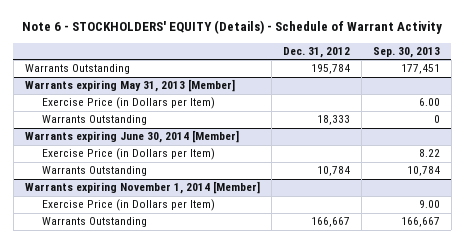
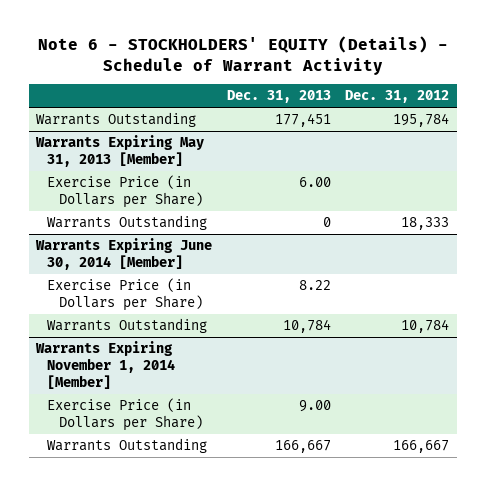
[372,47,440,59] Sep. 30, 2013 -> none
none -> [226,90,331,104] Dec. 31, 2013
[24,79,235,93] Warrants expiring May 31, 2013 [Member] -> [35,135,205,168] Warrants Expiring May 31, 2013 [Member]
[42,97,216,110] Exercise Price (in Dollars per Item) -> [47,175,203,209] Exercise Price (in Dollars per Share)
[24,130,239,144] Warrants expiring June 30, 2014 [Member] -> [35,238,213,271] Warrants Expiring June 30, 2014 [Member]
[42,148,216,161] Exercise Price (in Dollars per Item) -> [47,278,203,312] Exercise Price (in Dollars per Share)
[24,181,260,195] Warrants expiring November 1, 2014 [Member] -> [35,341,176,390] Warrants Expiring November 1, 2014 [Member]
[42,199,216,212] Exercise Price (in Dollars per Item) -> [47,398,203,432] Exercise Price (in Dollars per Share)

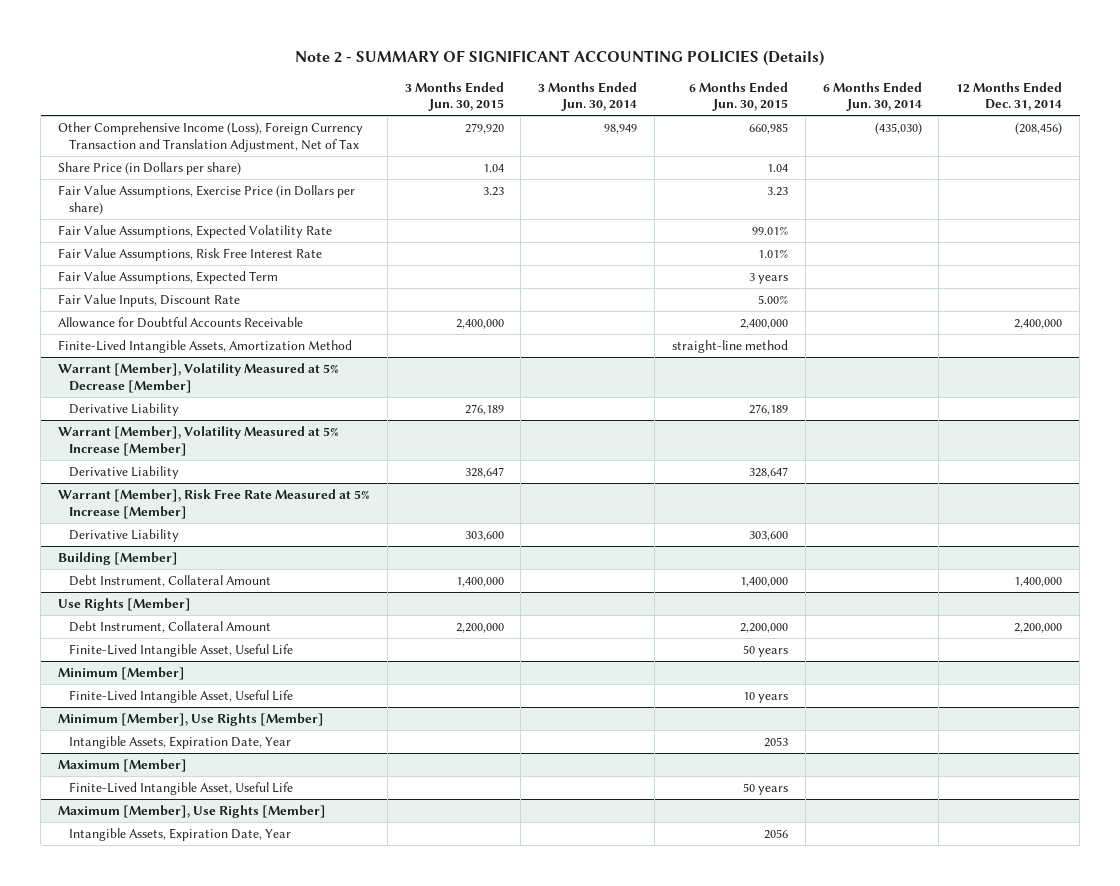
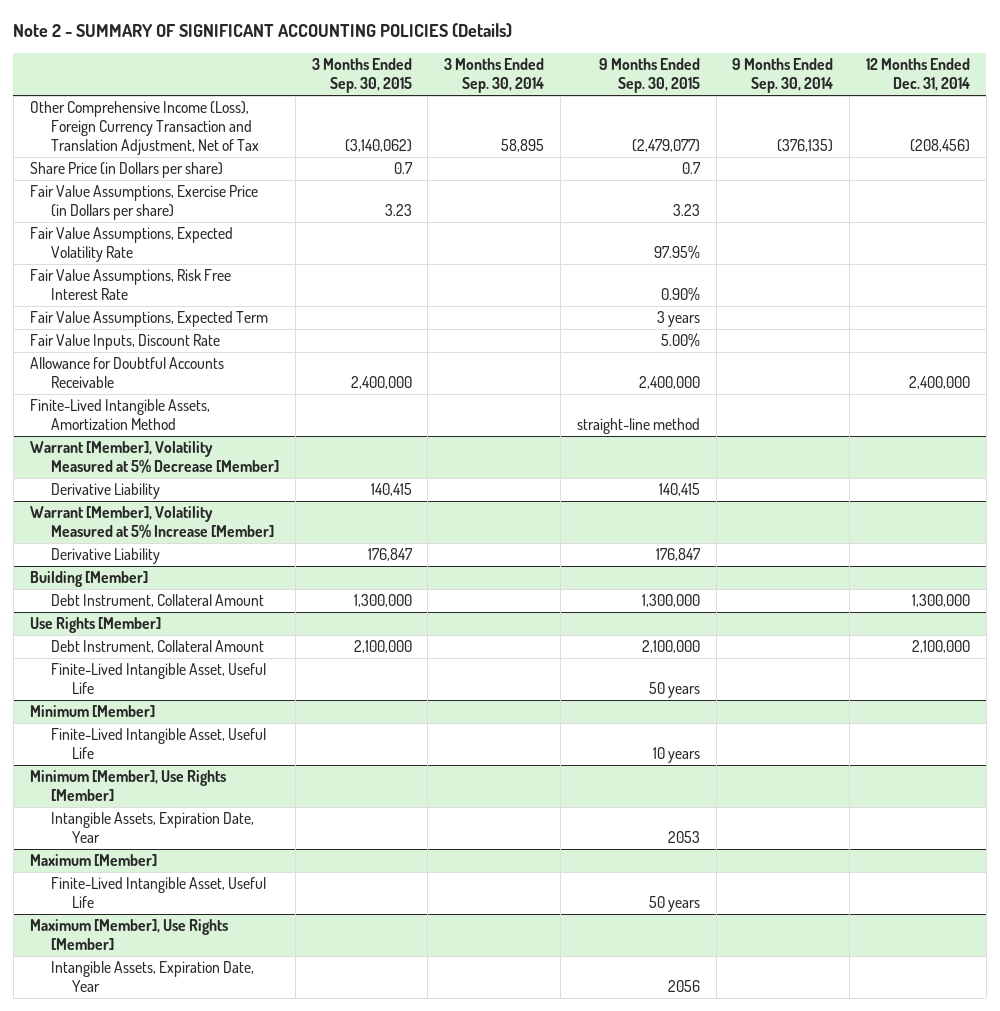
[404,81,504,112] 3 Months Ended Jun. 30, 2015 -> none
[538,81,638,112] 3 Months Ended Jun. 30, 2014 -> none
[688,81,788,112] 6 Months Ended Jun. 30, 2015 -> none
[822,81,922,112] 6 Months Ended Jun. 30, 2014 -> none
none -> [311,58,412,94] 3 Months Ended Sep. 30, 2015
none -> [444,58,545,94] 3 Months Ended Sep. 30, 2014
none -> [598,58,700,94] 9 Months Ended Sep. 30, 2015
none -> [732,58,834,94] 9 Months Ended Sep. 30, 2014
[57,489,370,519] Warrant [Member], Risk Free Rate Measured at 5% Increase [Member] -> none
[68,529,179,543] Derivative Liability -> none
[1014,577,1063,588] 1,400,000 -> [911,594,970,608] 1,300,000
[1014,623,1063,634] 2,200,000 -> [911,640,970,654] 2,100,000

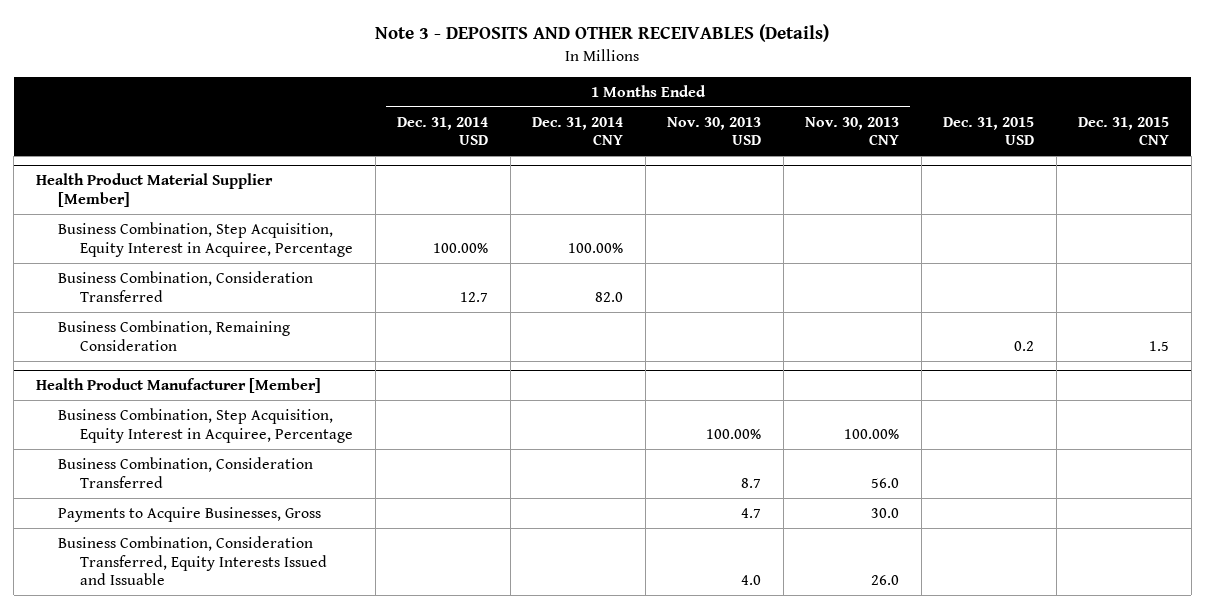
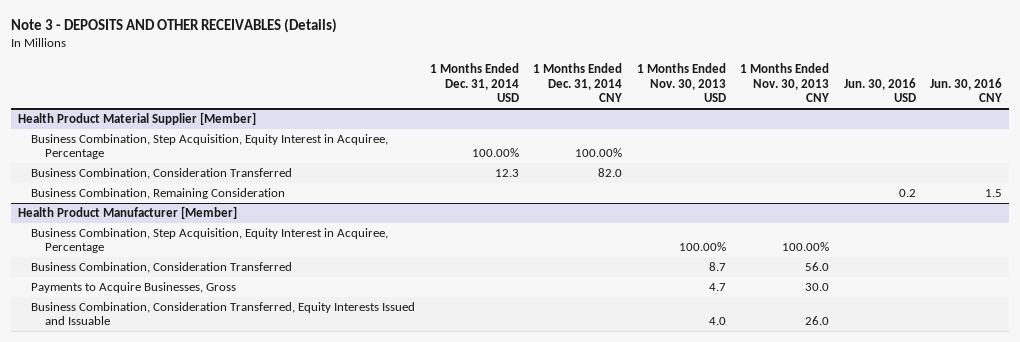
[943,116,1035,146] Dec. 31, 2015 USD -> none
[1078,116,1170,146] Dec. 31, 2015 CNY -> none
none -> [843,77,916,103] Jun. 30, 2016 USD
none -> [930,77,1003,103] Jun. 30, 2016 CNY
[460,291,489,302] 12.7 -> [494,169,519,178] 12.3

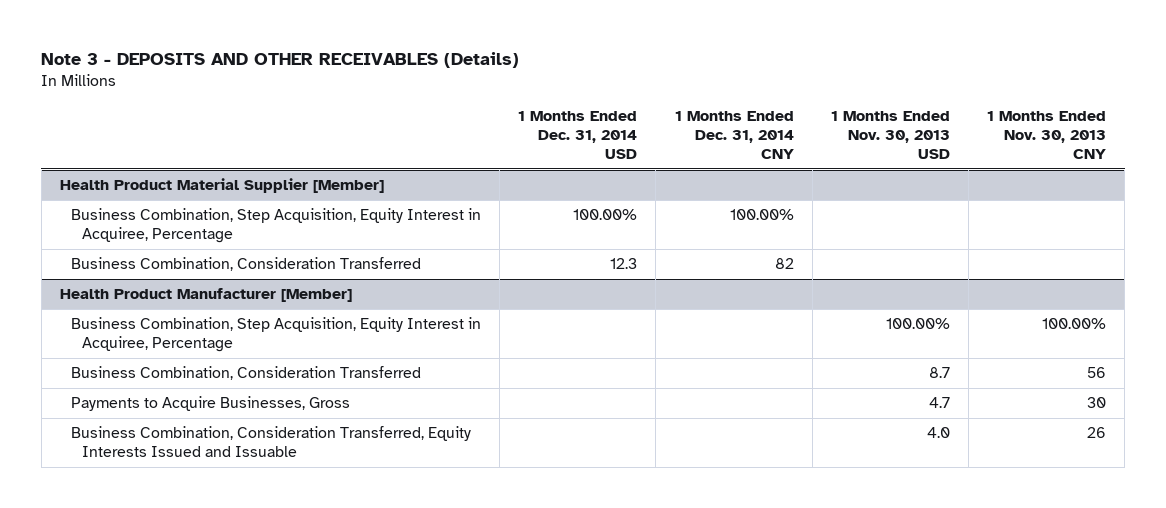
[843,77,916,103] Jun. 30, 2016 USD -> none
[930,77,1003,103] Jun. 30, 2016 CNY -> none
[31,188,286,200] Business Combination, Remaining Consideration -> none
[598,168,623,178] 82.0 -> [774,258,794,270] 82
[805,262,830,272] 56.0 -> [1087,367,1107,379] 56
[805,283,830,292] 30.0 -> [1087,397,1107,409] 30
[805,316,830,326] 26.0 -> [1087,427,1107,439] 26

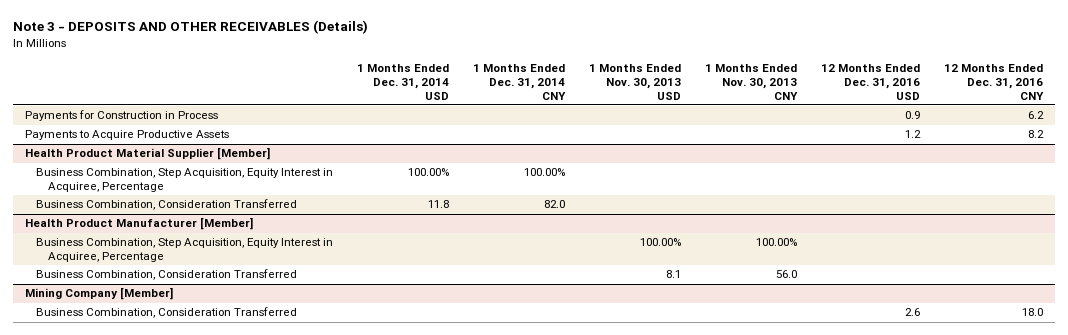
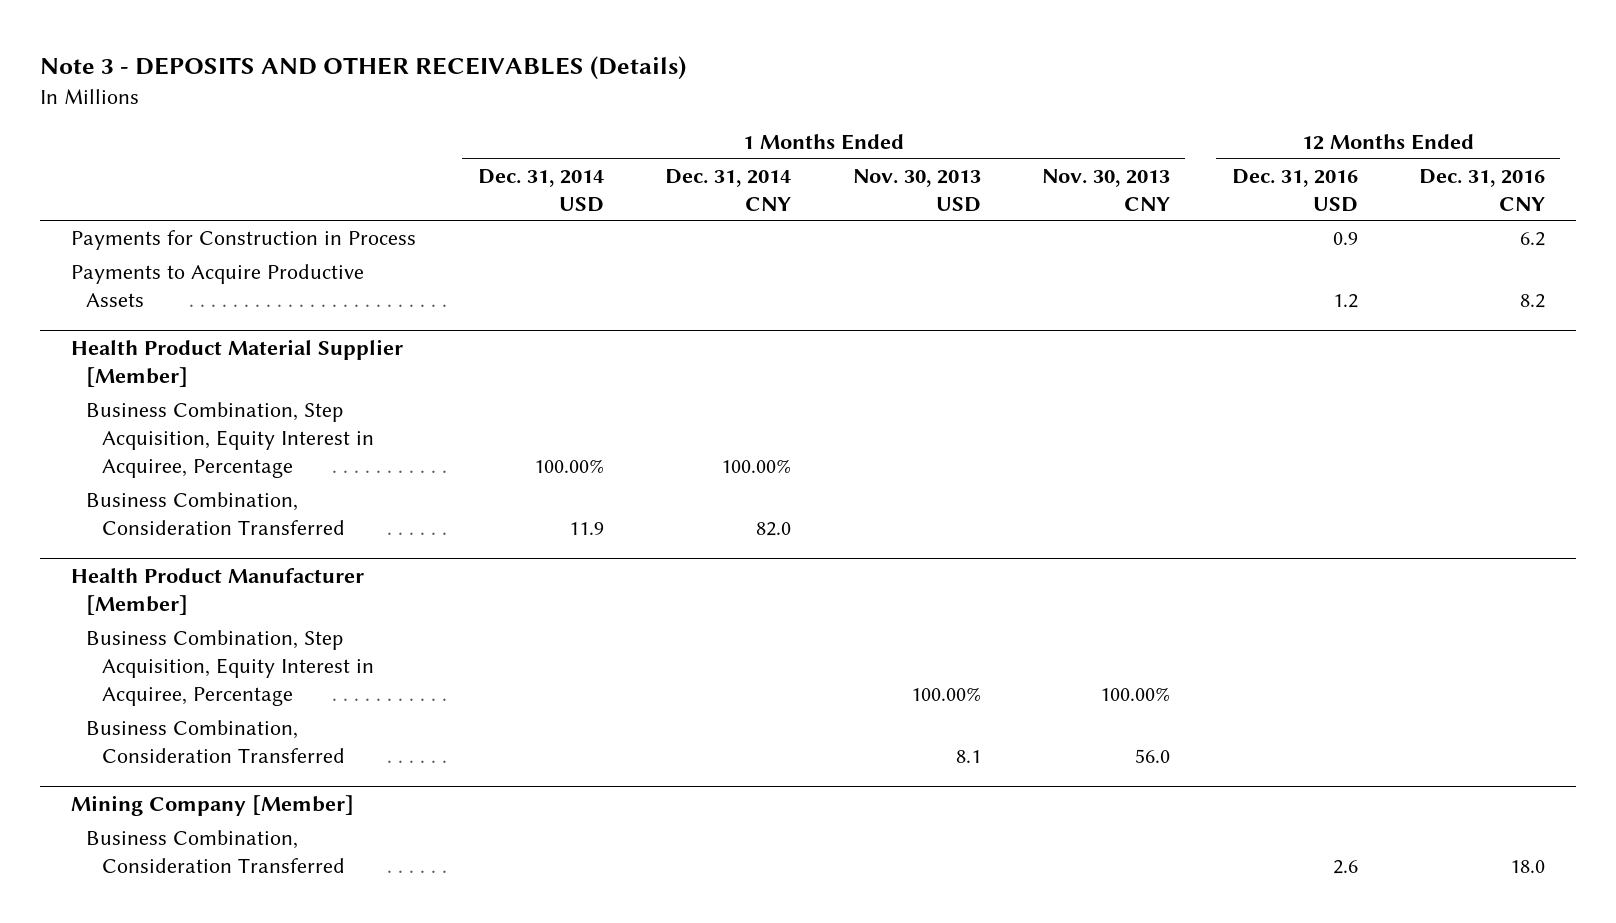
[428,200,450,209] 11.8 -> [568,521,604,535] 11.9

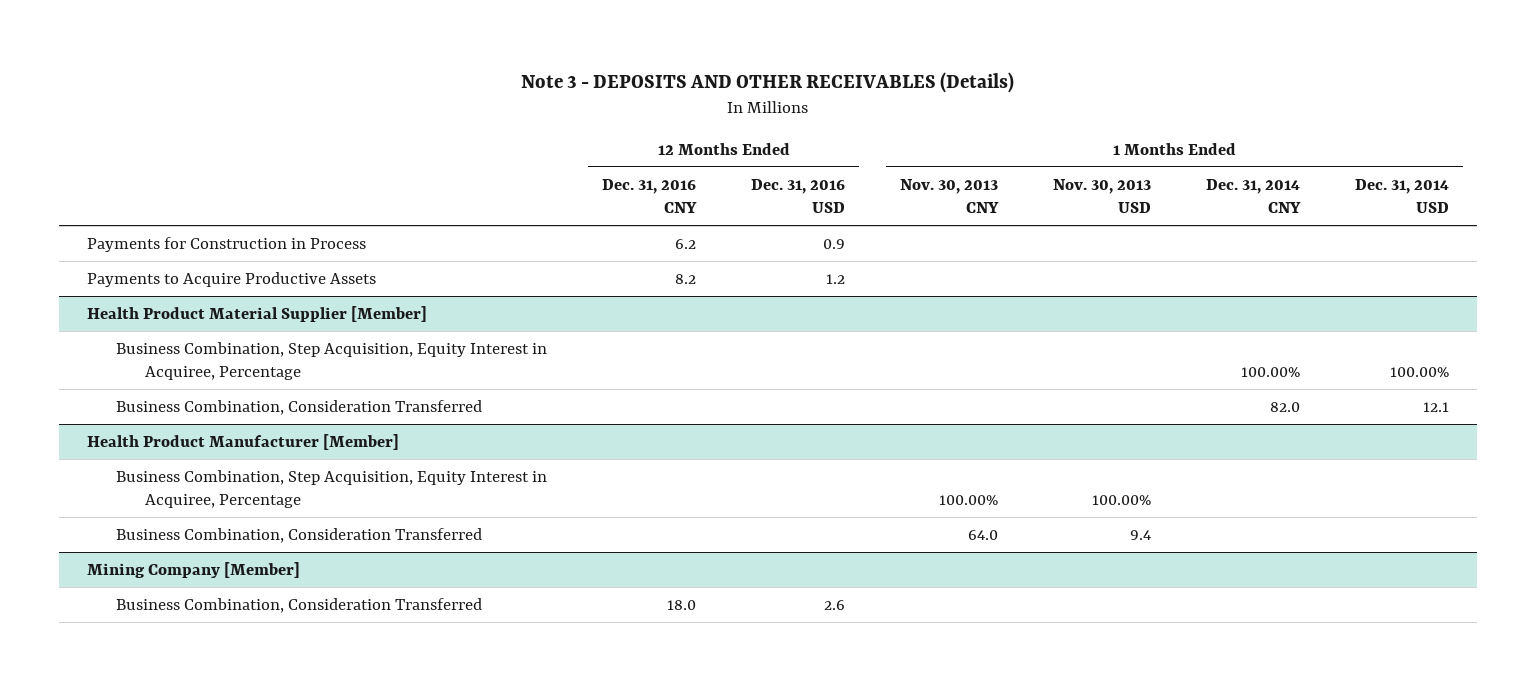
[568,521,604,535] 11.9 -> [1423,401,1450,412] 12.1
[955,749,981,763] 8.1 -> [1130,529,1152,540] 9.4
[1135,748,1171,763] 56.0 -> [968,529,999,540] 64.0

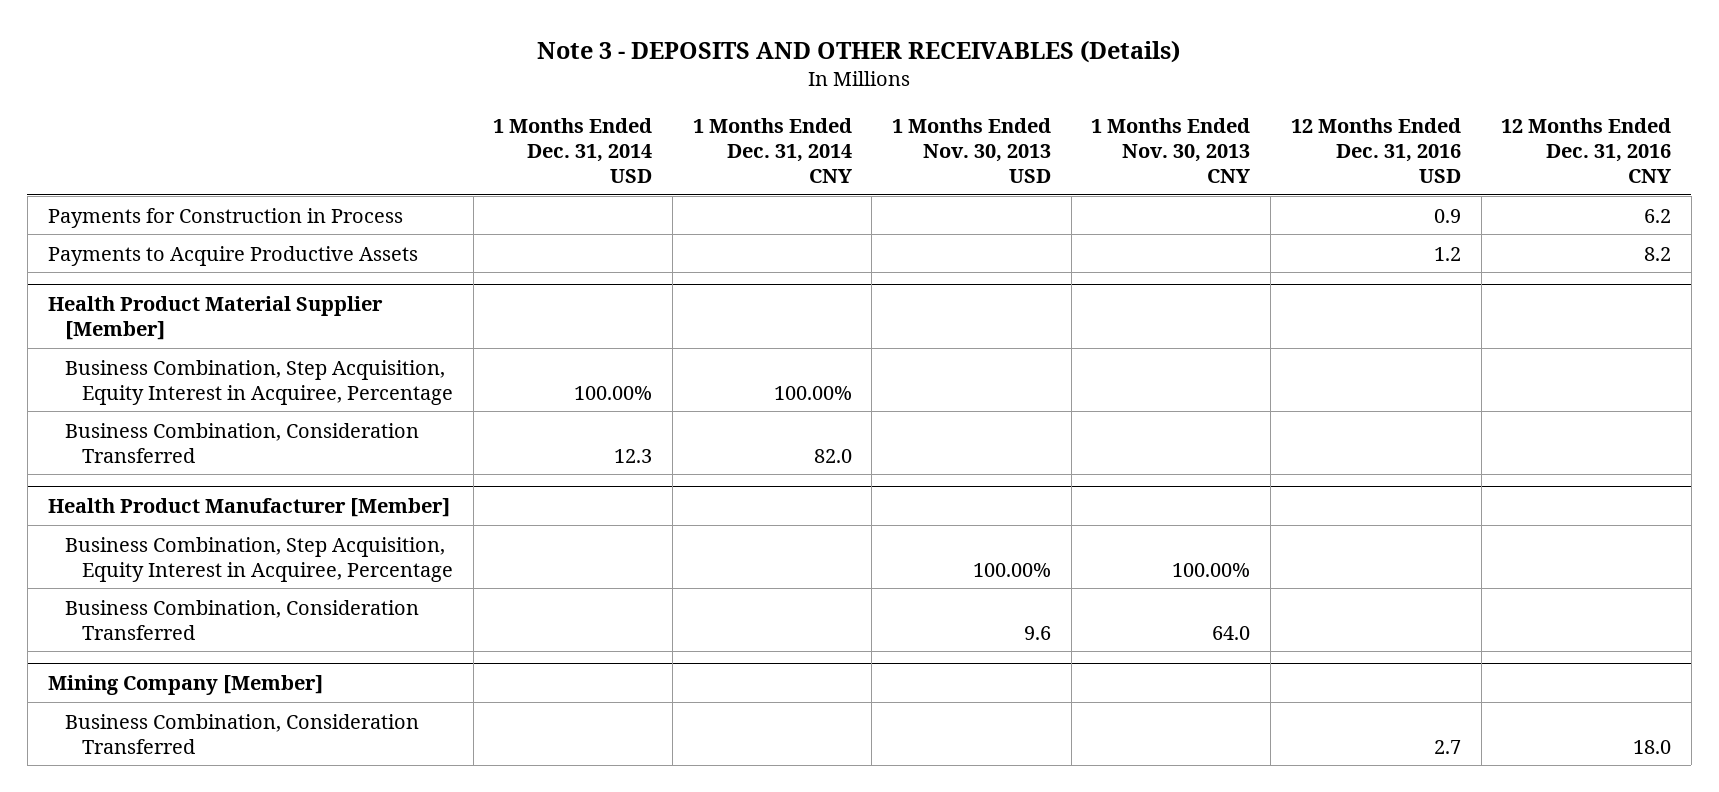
[1423,401,1450,412] 12.1 -> [614,448,653,463] 12.3
[1130,529,1152,540] 9.4 -> [1024,625,1052,640] 9.6
[824,599,846,610] 2.6 -> [1433,739,1461,754] 2.7

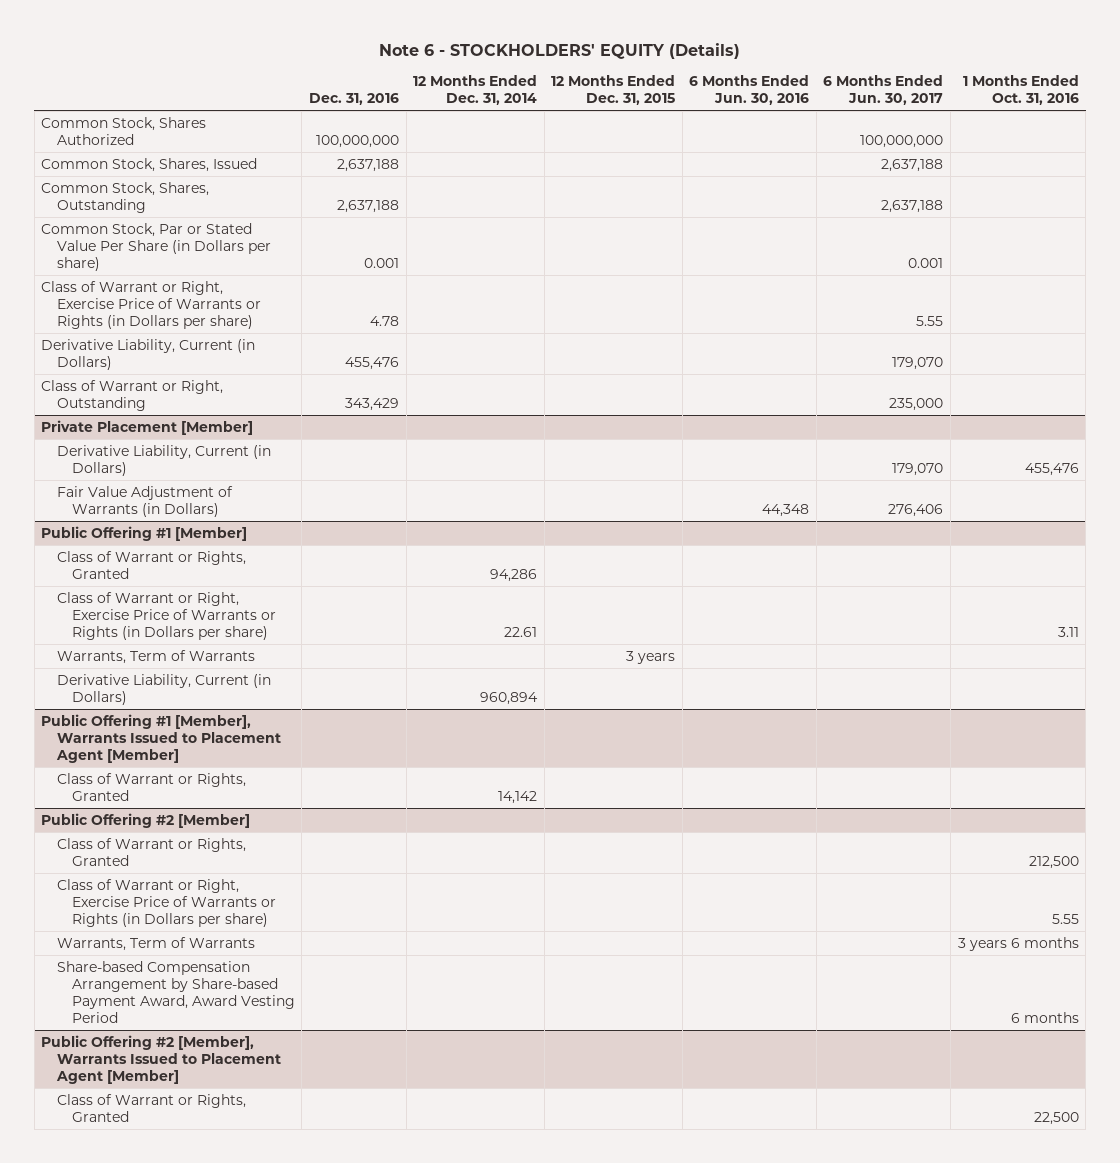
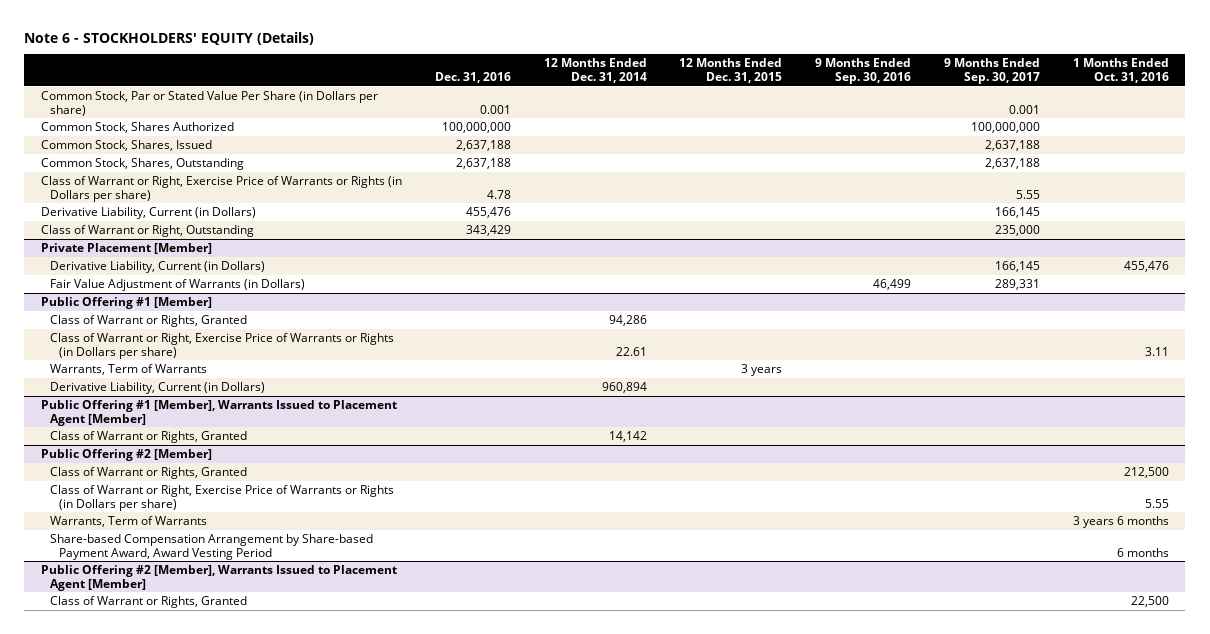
[689,75,810,106] 6 Months Ended Jun. 30, 2016 -> none
[823,75,944,106] 6 Months Ended Jun. 30, 2017 -> none
none -> [815,58,912,84] 9 Months Ended Sep. 30, 2016
none -> [944,58,1041,84] 9 Months Ended Sep. 30, 2017
[41,222,271,271] Common Stock, Par or Stated Value Per Share (in Dollars per share) -> [40,90,378,116] Common Stock, Par or Stated Value Per Share (in Dollars per share)

